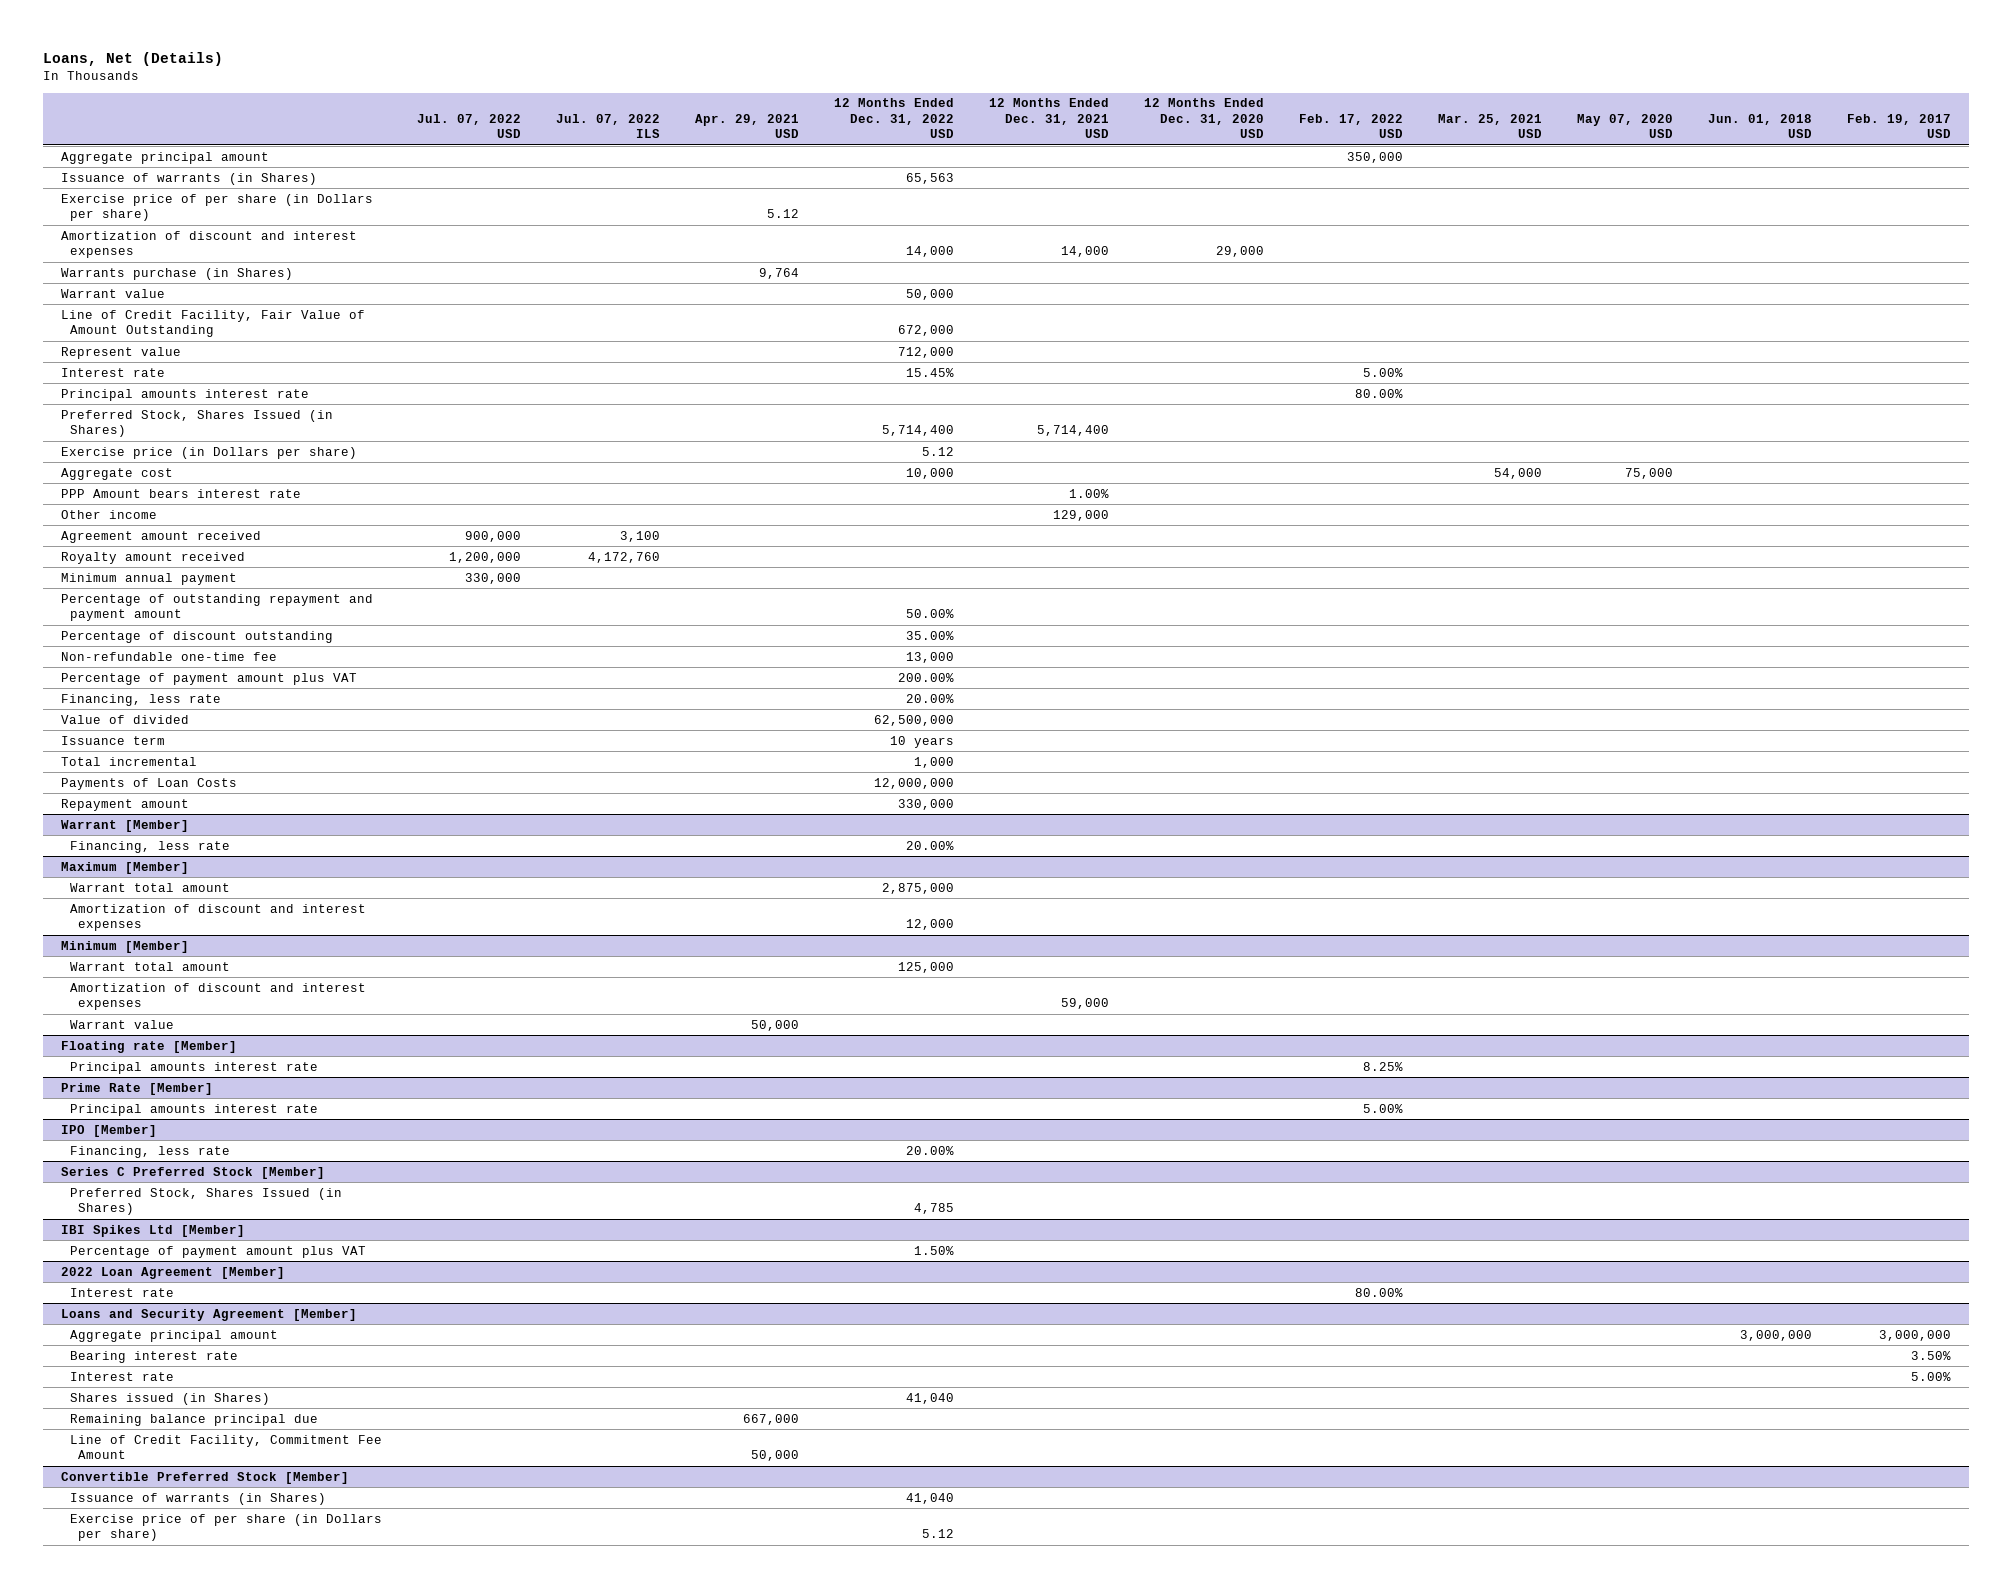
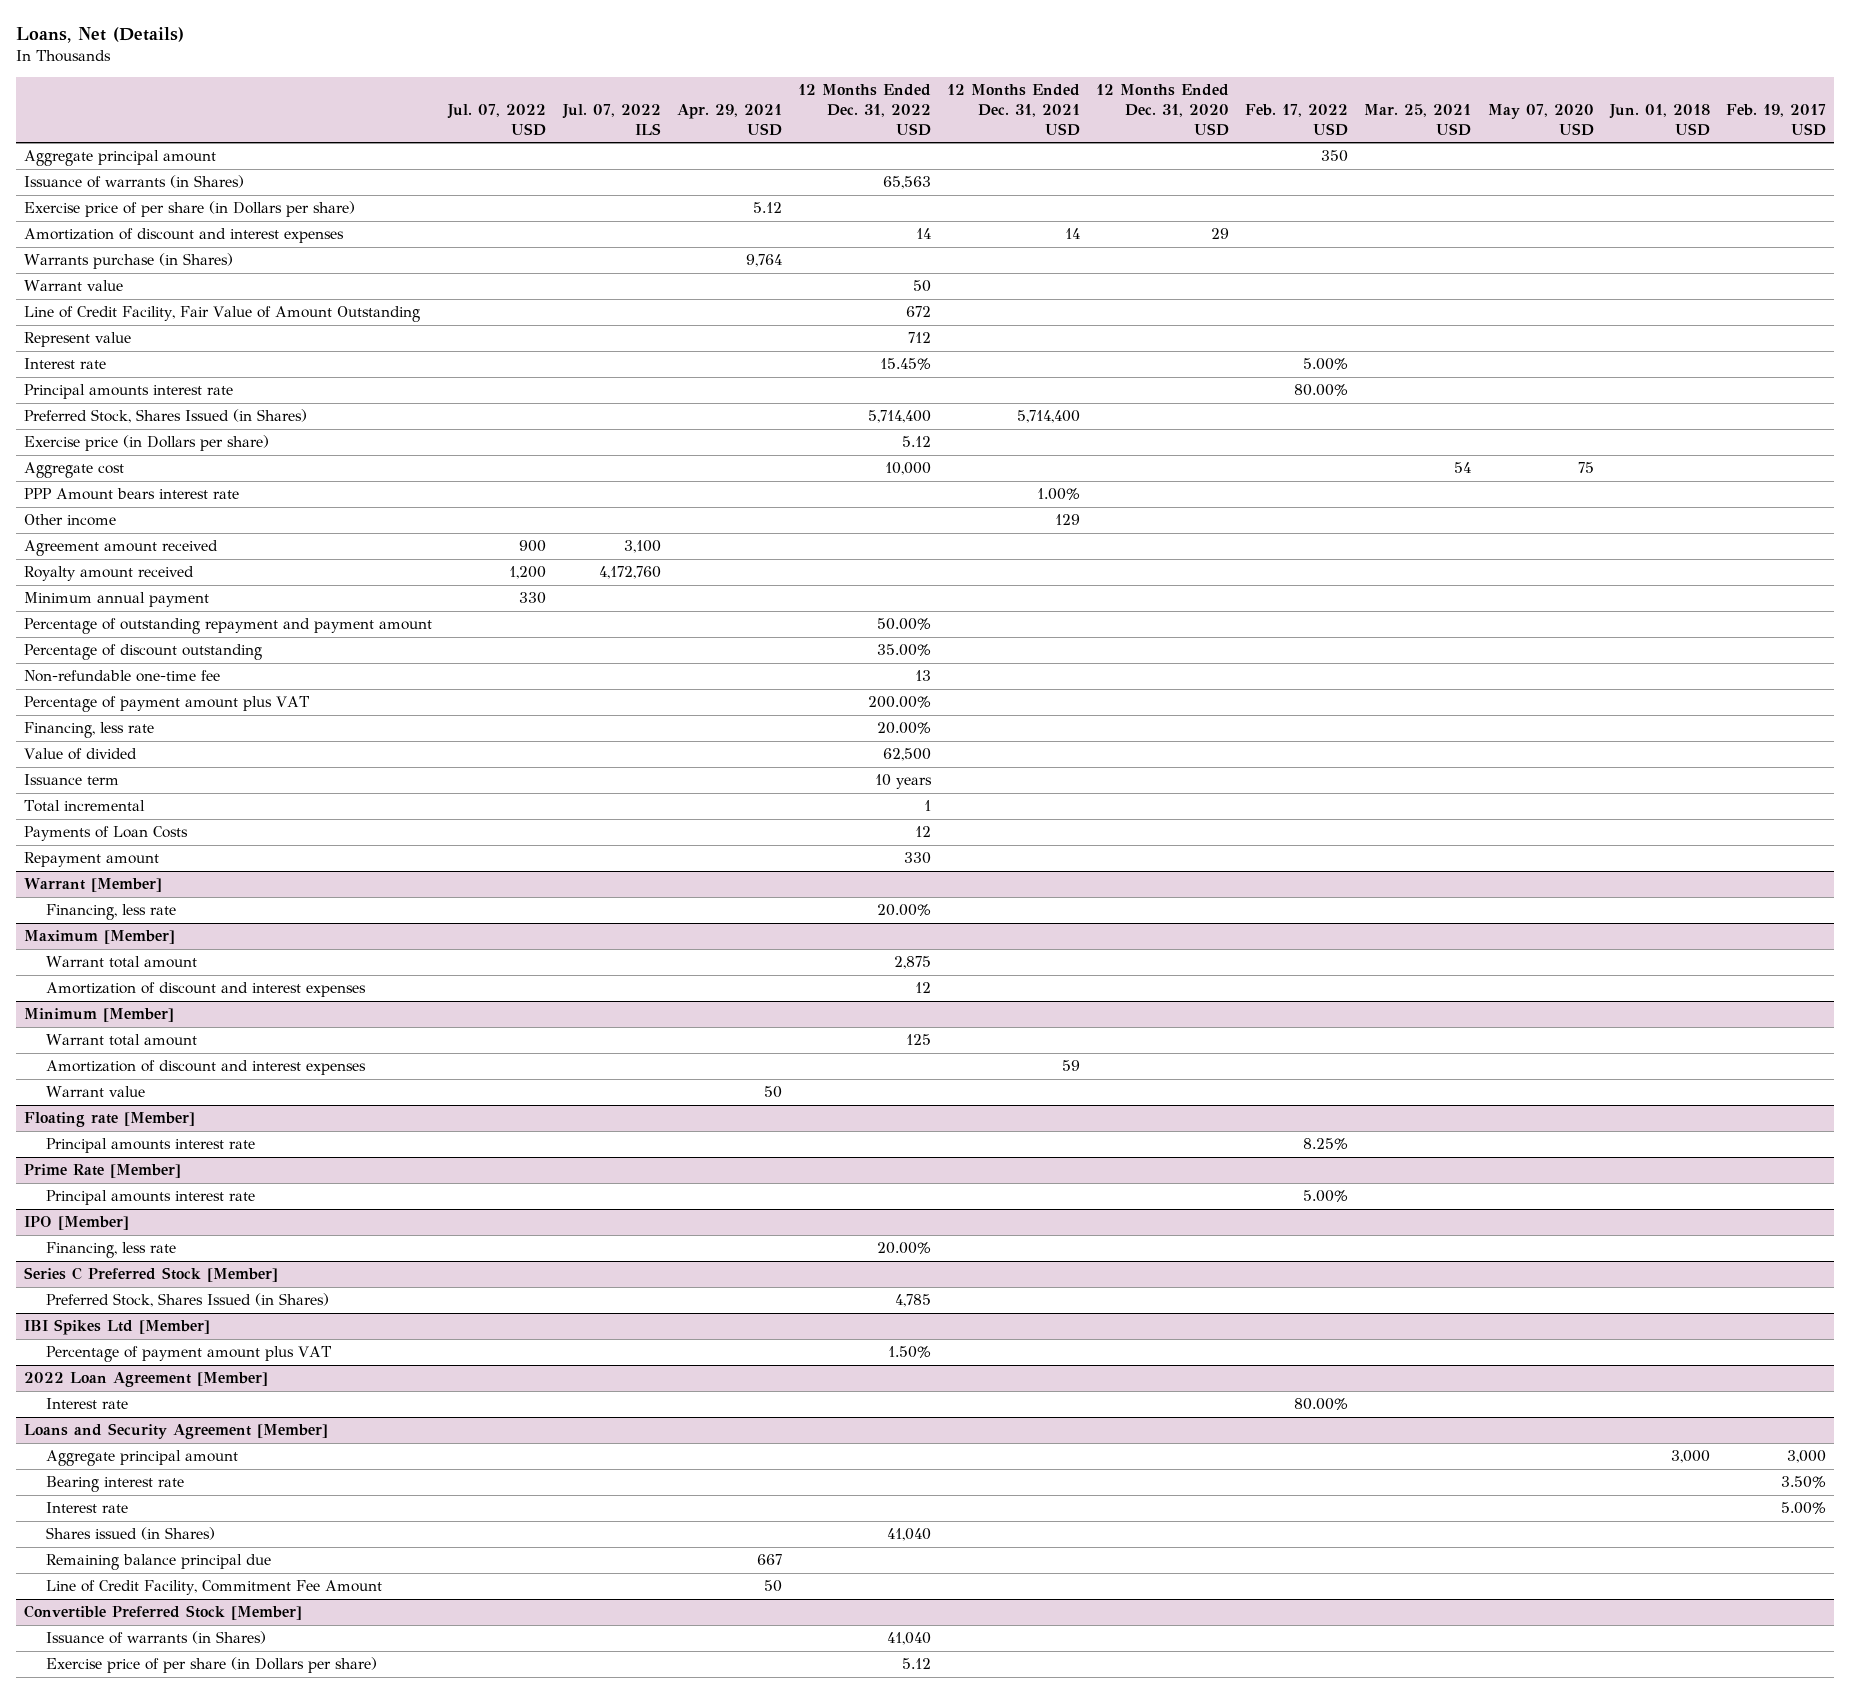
[1346,151,1403,163] 350,000 -> [1321,150,1349,163] 350
[905,246,954,258] 14,000 -> [915,228,931,240] 14
[1060,246,1109,258] 14,000 -> [1065,228,1081,240] 14
[1215,246,1264,258] 29,000 -> [1211,228,1230,240] 29
[905,288,954,300] 50,000 -> [912,280,931,293] 50
[897,325,954,337] 672,000 -> [905,306,931,318] 672
[897,346,954,358] 712,000 -> [907,332,931,344] 712
[1493,467,1542,479] 54,000 -> [1454,462,1472,474] 54
[1625,467,1674,479] 75,000 -> [1577,462,1594,474] 75
[1052,509,1109,521] 129,000 -> [1055,514,1081,526] 129
[464,530,521,542] 900,000 -> [519,540,547,553] 900
[448,551,521,563] 1,200,000 -> [509,566,547,580] 1,200
[464,572,521,584] 330,000 -> [519,592,547,605] 330
[905,651,954,663] 13,000 -> [914,670,931,682] 13
[873,714,954,726] 62,500,000 -> [882,748,931,762] 62,500
[913,756,954,768] 1,000 -> [923,800,931,812] 1
[873,777,954,789] 12,000,000 -> [914,826,931,838] 12
[897,798,954,810] 330,000 -> [903,852,931,865] 330
[881,882,954,894] 2,875,000 -> [893,956,931,970] 2,875
[905,919,954,931] 12,000 -> [914,982,931,994] 12
[897,961,954,973] 125,000 -> [905,1034,931,1046] 125
[1060,998,1109,1010] 59,000 -> [1062,1060,1081,1072] 59
[750,1019,799,1031] 50,000 -> [763,1086,782,1099] 50
[1740,1329,1813,1341] 3,000,000 -> [1670,1450,1710,1464] 3,000
[1879,1329,1952,1341] 3,000,000 -> [1786,1450,1826,1464] 3,000
[742,1413,799,1425] 667,000 -> [756,1554,782,1566] 667
[750,1450,799,1462] 50,000 -> [763,1580,782,1593] 50

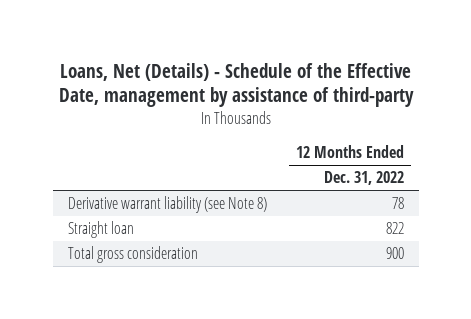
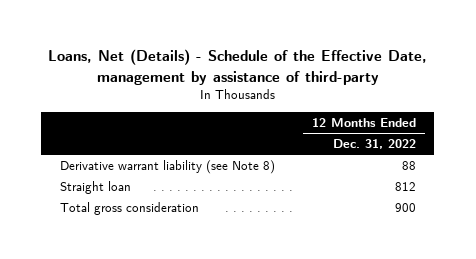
[391,197,404,210] 78 -> [401,161,416,171] 88
[385,222,404,235] 822 -> [394,182,416,192] 812

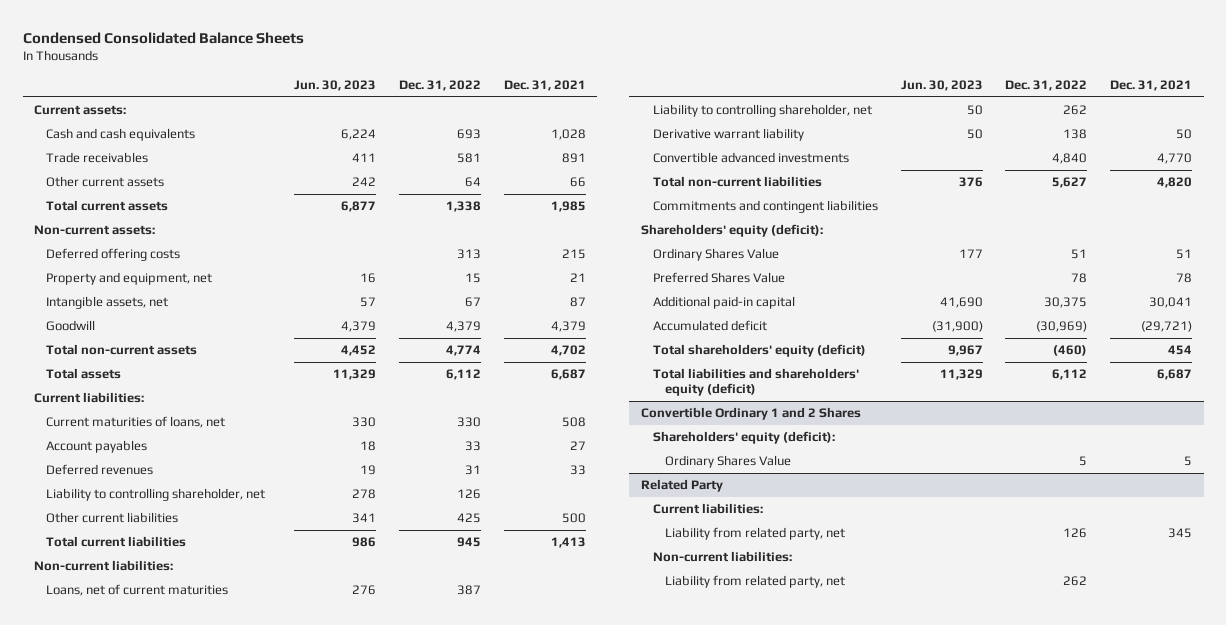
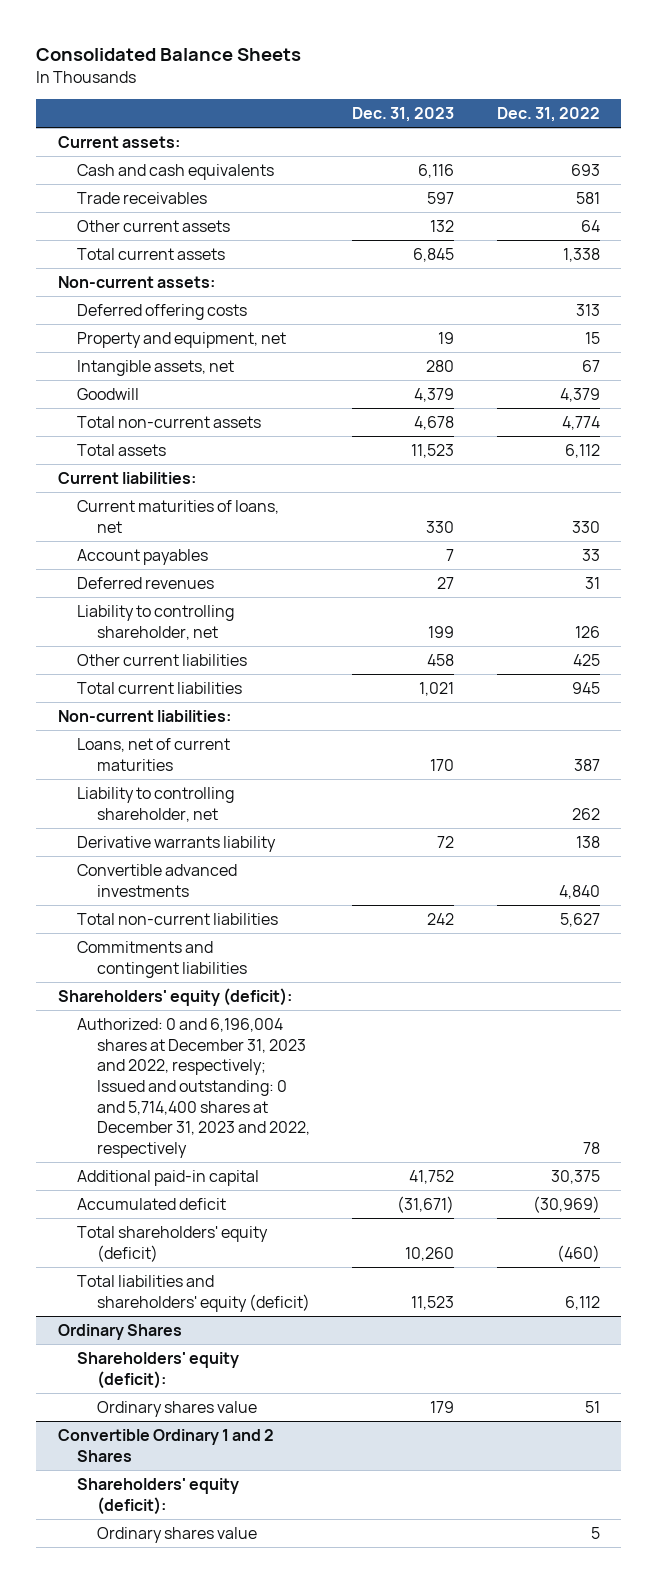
[22,31,304,44] Condensed Consolidated Balance Sheets -> [36,48,302,62] Consolidated Balance Sheets
[294,80,377,92] Jun. 30, 2023 -> none
[503,80,586,92] Dec. 31, 2021 -> none
none -> [352,107,455,123] Dec. 31, 2023
[652,127,804,141] Derivative warrant liability -> [77,835,277,852] Derivative warrants liability
[652,247,779,261] Ordinary Shares Value -> none
[652,271,785,283] Preferred Shares Value -> [77,1017,310,1159] Authorized: 0 and 6,196,004 shares at December 31, 2023 and 2022, respectively; Issued and outstanding: 0 and 5,714,400 shares at December 31, 2023 and 2022, respectively
none -> [57,1323,182,1340] Ordinary Shares
none -> [77,1351,240,1389] Shareholders' equity (deficit):
none -> [96,1400,257,1417] Ordinary shares value
[640,478,723,492] Related Party -> none
[652,502,763,514] Current liabilities: -> none
[665,526,846,540] Liability from related party, net -> none
[652,550,792,562] Non-current liabilities: -> none
[665,574,846,588] Liability from related party, net -> none
[665,454,792,468] Ordinary Shares Value -> [96,1526,257,1543] Ordinary shares value

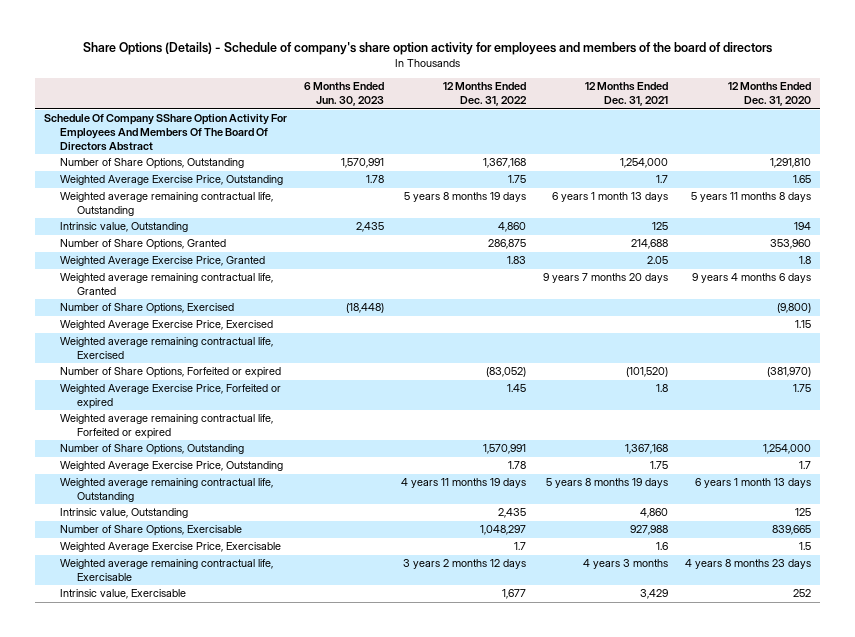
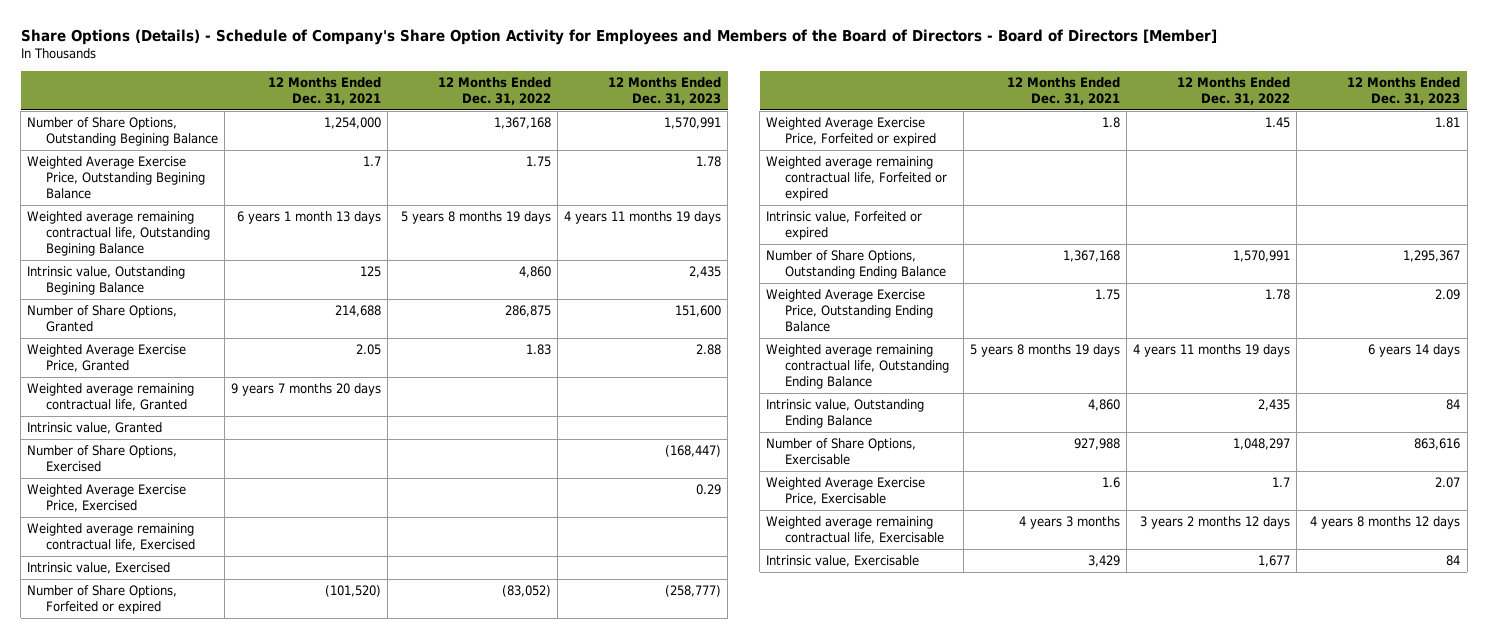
[82,42,772,56] Share Options (Details) - Schedule of company's share option activity for employees and members of the board of directors -> [20,28,1217,45] Share Options (Details) - Schedule of Company's Share Option Activity for Employees and Members of the Board of Directors - Board of Directors [Member]
[303,82,384,107] 6 Months Ended Jun. 30, 2023 -> none
[728,82,812,107] 12 Months Ended Dec. 31, 2020 -> none
none -> [608,77,722,105] 12 Months Ended Dec. 31, 2023
[43,114,287,151] Schedule Of Company SShare Option Activity For Employees And Members Of The Board Of Directors Abstract -> none
[60,158,245,170] Number of Share Options, Outstanding -> [27,117,218,147] Number of Share Options, Outstanding Begining Balance
[60,175,284,186] Weighted Average Exercise Price, Outstanding -> [27,156,205,199] Weighted Average Exercise Price, Outstanding Begining Balance
[60,192,274,217] Weighted average remaining contractual life, Outstanding -> [27,211,210,256] Weighted average remaining contractual life, Outstanding Begining Balance
[60,222,189,233] Intrinsic value, Outstanding -> [27,266,186,296] Intrinsic value, Outstanding Begining Balance
none -> [27,422,163,435] Intrinsic value, Granted
none -> [27,562,171,575] Intrinsic value, Exercised
none -> [766,211,923,241] Intrinsic value, Forfeited or expired
[60,444,245,456] Number of Share Options, Outstanding -> [766,250,946,280] Number of Share Options, Outstanding Ending Balance
[60,461,284,472] Weighted Average Exercise Price, Outstanding -> [766,289,933,332] Weighted Average Exercise Price, Outstanding Ending Balance
[60,478,274,503] Weighted average remaining contractual life, Outstanding -> [766,344,949,389] Weighted average remaining contractual life, Outstanding Ending Balance
[60,508,189,519] Intrinsic value, Outstanding -> [766,399,925,429] Intrinsic value, Outstanding Ending Balance

